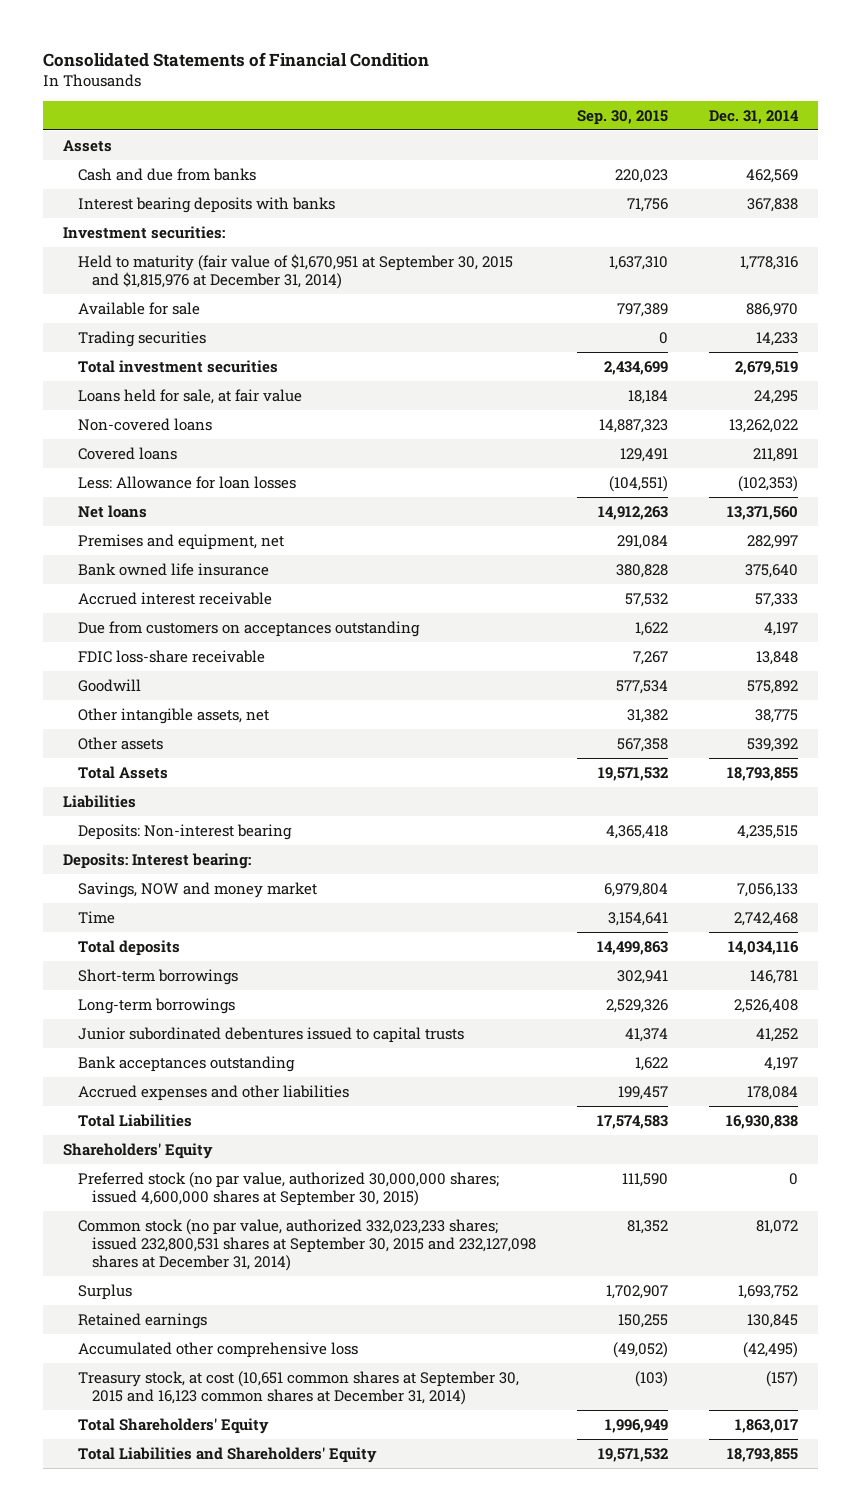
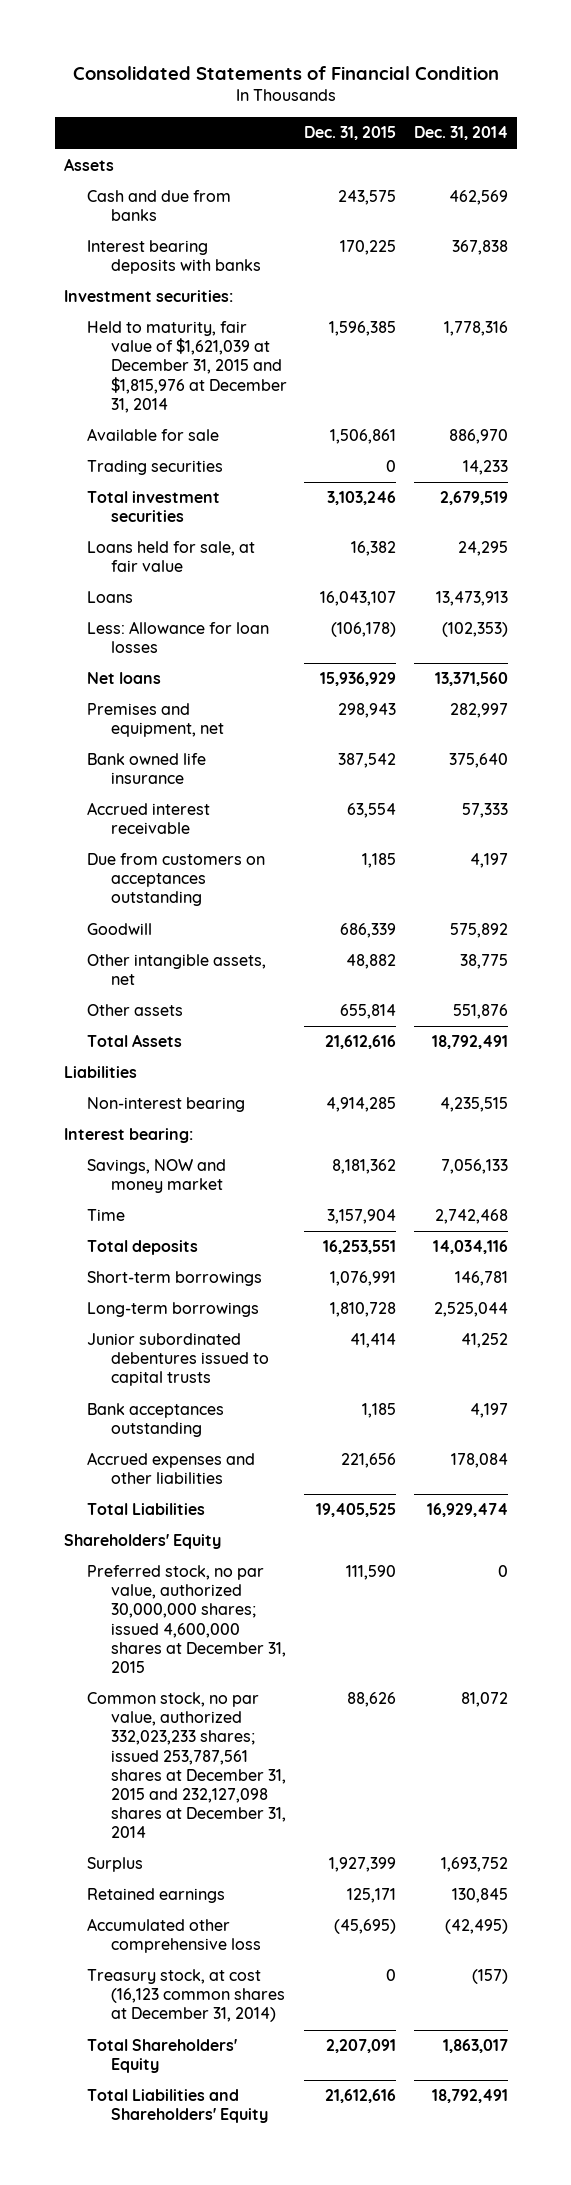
[576,109,668,125] Sep. 30, 2015 -> none
none -> [304,126,397,141] Dec. 31, 2015
[77,253,513,289] Held to maturity (fair value of $1,670,951 at September 30, 2015 and $1,815,976 at December 31, 2014) -> [87,321,287,413] Held to maturity, fair value of $1,621,039 at December 31, 2015 and $1,815,976 at December 31, 2014
[77,446,177,460] Covered loans -> none
[77,417,212,431] Non-covered loans -> [87,591,134,604] Loans
[728,418,798,433] 13,262,022 -> [435,591,508,607] 13,473,913
[77,649,265,663] FDIC loss-share receivable -> none
[746,737,798,752] 539,392 -> [452,1004,508,1020] 551,876
[726,766,798,781] 18,793,855 -> [431,1035,508,1050] 18,792,491
[77,823,292,840] Deposits: Non-interest bearing -> [87,1097,246,1113] Non-interest bearing
[63,852,252,869] Deposits: Interest bearing: -> [63,1128,193,1144] Interest bearing:
[733,998,798,1013] 2,526,408 -> [433,1302,508,1318] 2,525,044
[725,1114,798,1129] 16,930,838 -> [426,1503,508,1518] 16,929,474
[77,1171,499,1206] Preferred stock (no par value, authorized 30,000,000 shares; issued 4,600,000 shares at September 30, 2015) -> [87,1565,286,1673] Preferred stock, no par value, authorized 30,000,000 shares; issued 4,600,000 shares at December 31, 2015
[77,1218,536,1272] Common stock (no par value, authorized 332,023,233 shares; issued 232,800,531 shares at September 30, 2015 and 232,127,098 shares at December 31, 2014) -> [87,1692,286,1838] Common stock, no par value, authorized 332,023,233 shares; issued 253,787,561 shares at December 31, 2015 and 232,127,098 shares at December 31, 2014
[77,1370,519,1405] Treasury stock, at cost (10,651 common shares at September 30, 2015 and 16,123 common shares at December 31, 2014) -> [87,1969,285,2023] Treasury stock, at cost (16,123 common shares at December 31, 2014)
[726,1447,798,1462] 18,793,855 -> [431,2089,508,2104] 18,792,491

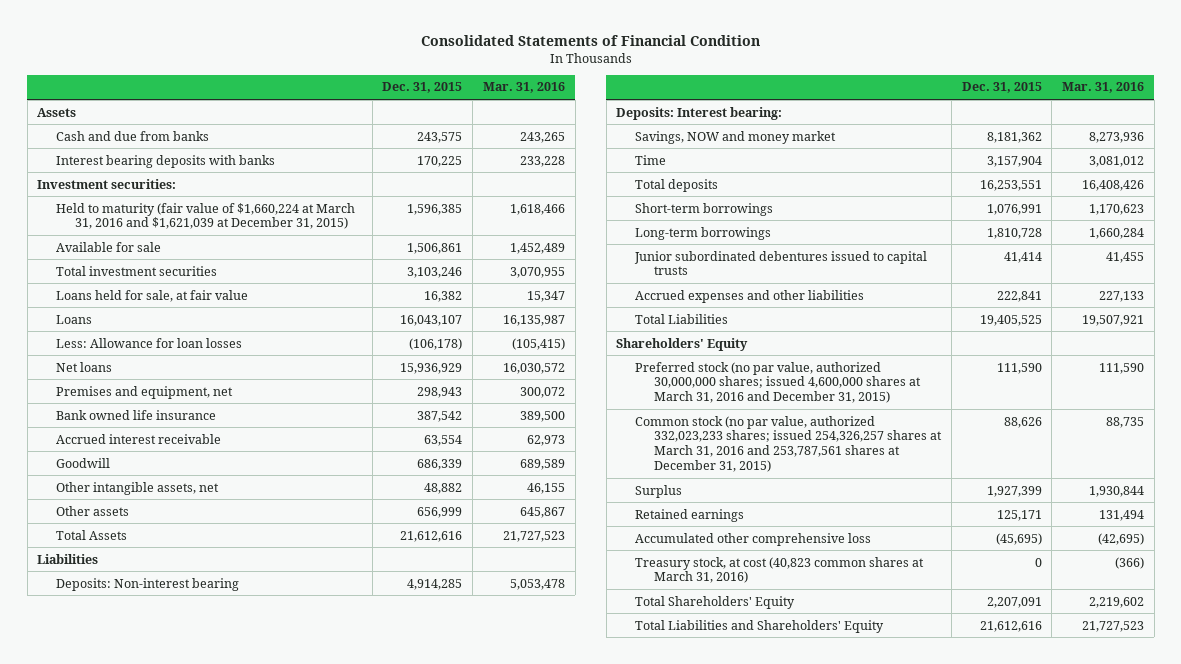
[413,126,508,141] Dec. 31, 2014 -> none
none -> [483,82,566,94] Mar. 31, 2016
[87,321,287,413] Held to maturity, fair value of $1,621,039 at December 31, 2015 and $1,815,976 at December 31, 2014 -> [56,202,356,230] Held to maturity (fair value of $1,660,224 at March 31, 2016 and $1,621,039 at December 31, 2015)
[87,460,224,476] Trading securities -> none
[87,853,266,907] Due from customers on acceptances outstanding -> none
[340,1004,397,1020] 655,814 -> [417,506,463,518] 656,999
[87,1097,246,1113] Non-interest bearing -> [56,577,240,591] Deposits: Non-interest bearing
[63,1128,193,1144] Interest bearing: -> [616,106,783,120] Deposits: Interest bearing:
[87,1403,225,1438] Bank acceptances outstanding -> none
[341,1453,397,1469] 221,656 -> [996,290,1042,302] 222,841
[87,1565,286,1673] Preferred stock, no par value, authorized 30,000,000 shares; issued 4,600,000 shares at December 31, 2015 -> [635,361,921,404] Preferred stock (no par value, authorized 30,000,000 shares; issued 4,600,000 shares at March 31, 2016 and December 31, 2015)
[87,1692,286,1838] Common stock, no par value, authorized 332,023,233 shares; issued 253,787,561 shares at December 31, 2015 and 232,127,098 shares at December 31, 2014 -> [635,415,942,473] Common stock (no par value, authorized 332,023,233 shares; issued 254,326,257 shares at March 31, 2016 and 253,787,561 shares at December 31, 2015)
[87,1969,285,2023] Treasury stock, at cost (16,123 common shares at December 31, 2014) -> [635,556,925,584] Treasury stock, at cost (40,823 common shares at March 31, 2016)

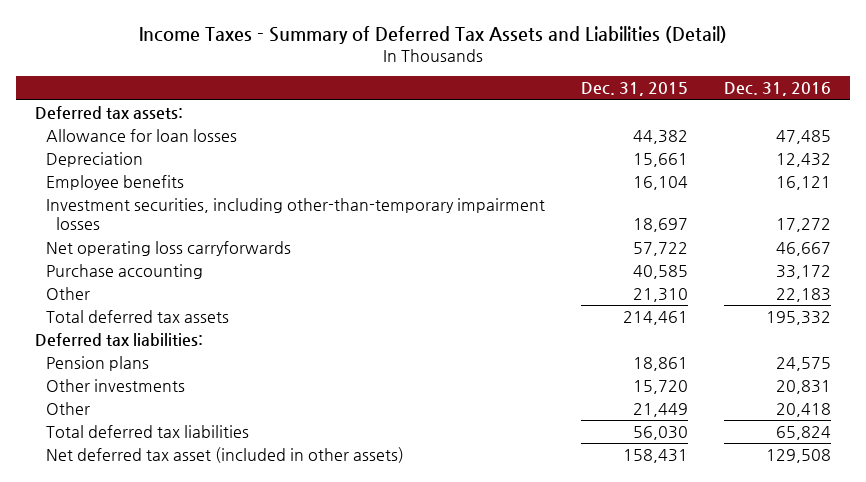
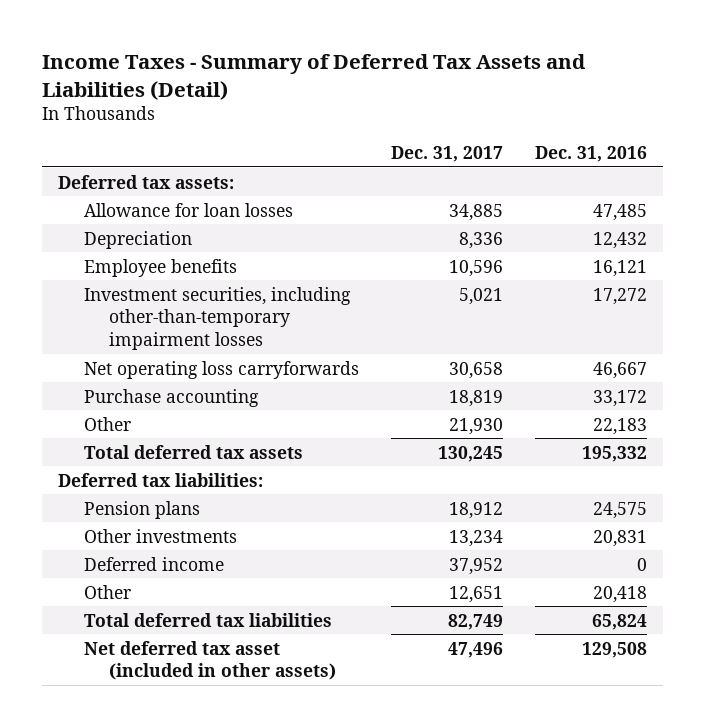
[581,82,689,97] Dec. 31, 2015 -> none
none -> [390,145,503,162] Dec. 31, 2017
none -> [83,556,224,571] Deferred income

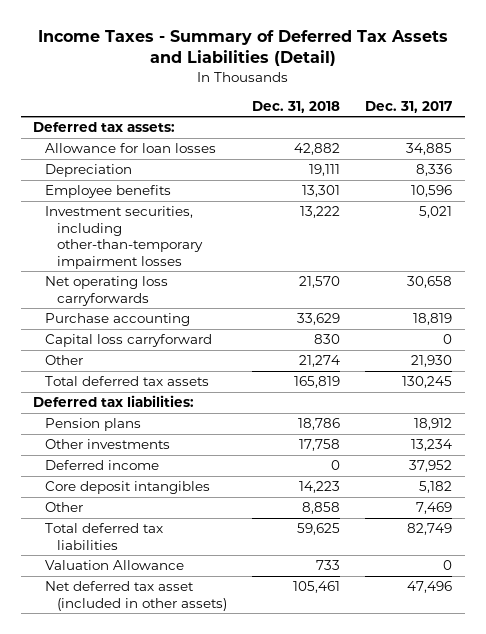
[535,145,648,162] Dec. 31, 2016 -> none
none -> [252,100,341,113] Dec. 31, 2018
none -> [45,334,213,348] Capital loss carryforward
none -> [45,481,211,495] Core deposit intangibles
[448,585,503,603] 12,651 -> [416,502,453,515] 7,469
none -> [45,560,185,571] Valuation Allowance

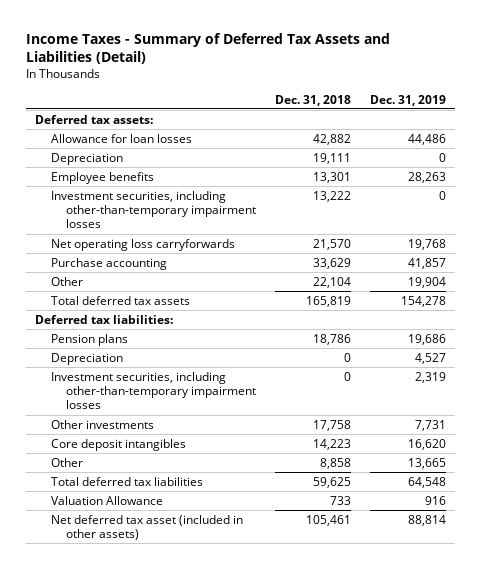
[365,100,453,113] Dec. 31, 2017 -> none
none -> [369,94,446,106] Dec. 31, 2019
[45,334,213,348] Capital loss carryforward -> none
[299,355,341,368] 21,274 -> [312,276,351,288] 22,104
none -> [50,352,123,365] Depreciation
none -> [50,371,256,410] Investment securities, including other-than-temporary impairment losses
[45,460,160,471] Deferred income -> none

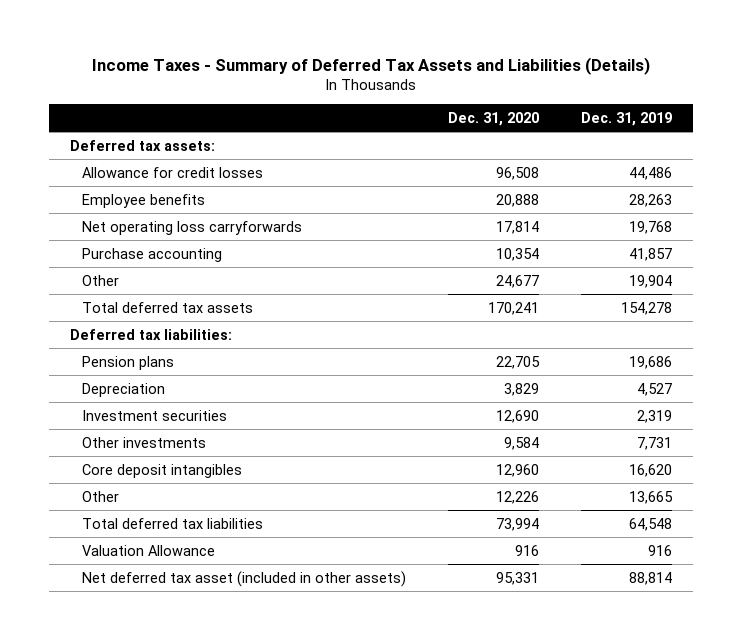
[25,33,390,65] Income Taxes - Summary of Deferred Tax Assets and Liabilities (Detail) -> [91,56,650,75] Income Taxes - Summary of Deferred Tax Assets and Liabilities (Details)
[274,94,351,106] Dec. 31, 2018 -> none
none -> [447,112,539,127] Dec. 31, 2020
[50,152,123,165] Depreciation -> none
[50,133,192,143] Allowance for loan losses -> [81,166,263,178] Allowance for credit losses
[50,190,256,229] Investment securities, including other-than-temporary impairment losses -> none
[50,371,256,410] Investment securities, including other-than-temporary impairment losses -> [81,409,227,421] Investment securities

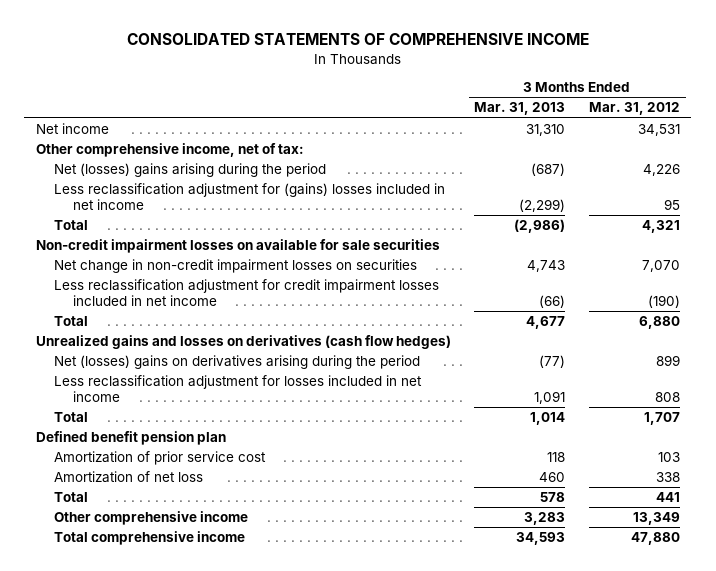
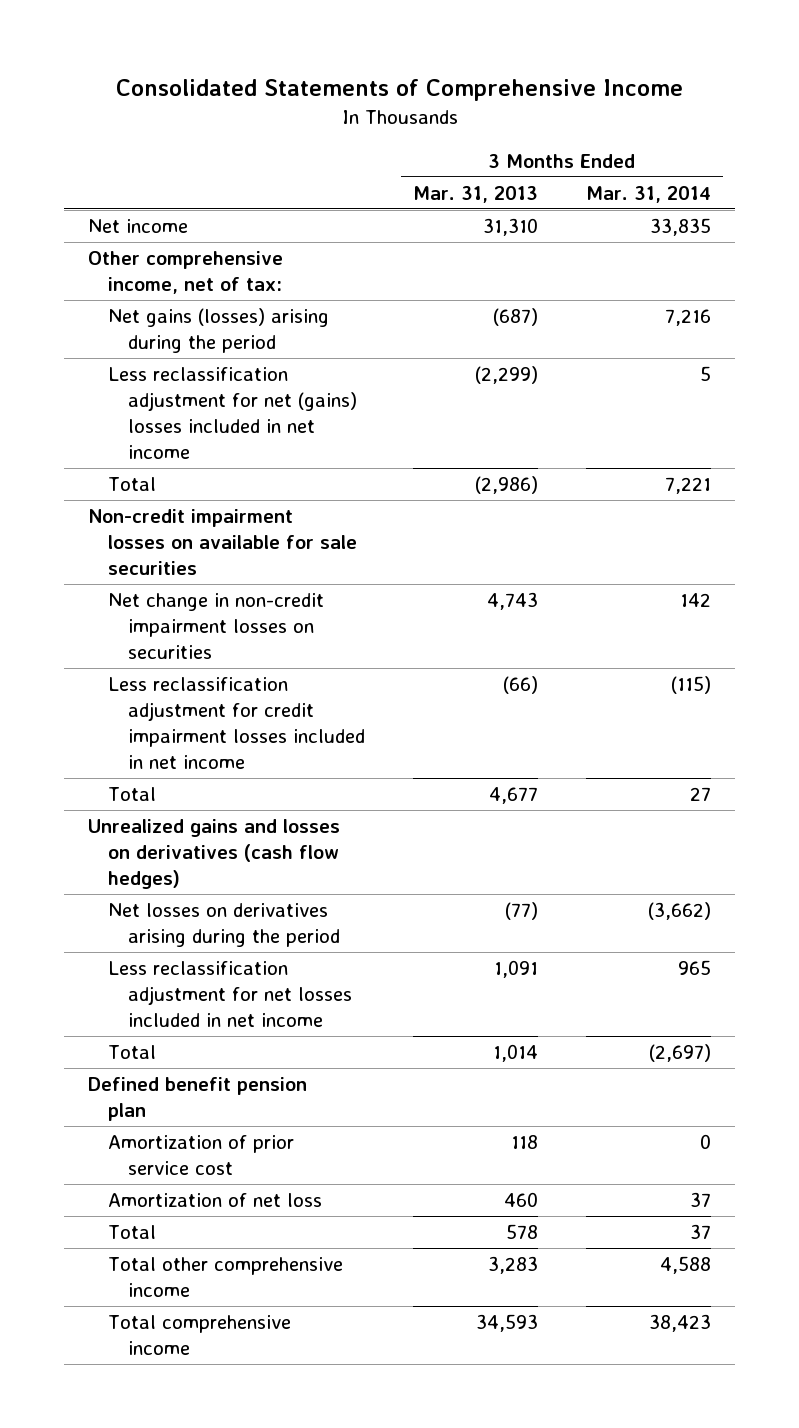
[126,33,589,46] CONSOLIDATED STATEMENTS OF COMPREHENSIVE INCOME -> [115,79,683,102] Consolidated Statements of Comprehensive Income
[588,102,680,116] Mar. 31, 2012 -> none
none -> [585,185,711,203] Mar. 31, 2014
[54,162,327,177] Net (losses) gains arising during the period -> [108,307,330,353] Net gains (losses) arising during the period
[54,182,446,210] Less reclassification adjustment for (gains) losses included in net income -> [108,366,357,459] Less reclassification adjustment for net (gains) losses included in net income
[54,354,421,369] Net (losses) gains on derivatives arising during the period -> [108,902,340,947] Net losses on derivatives arising during the period
[54,374,423,402] Less reclassification adjustment for losses included in net income -> [108,960,352,1027] Less reclassification adjustment for net losses included in net income
[54,510,249,525] Other comprehensive income -> [108,1256,344,1297] Total other comprehensive income

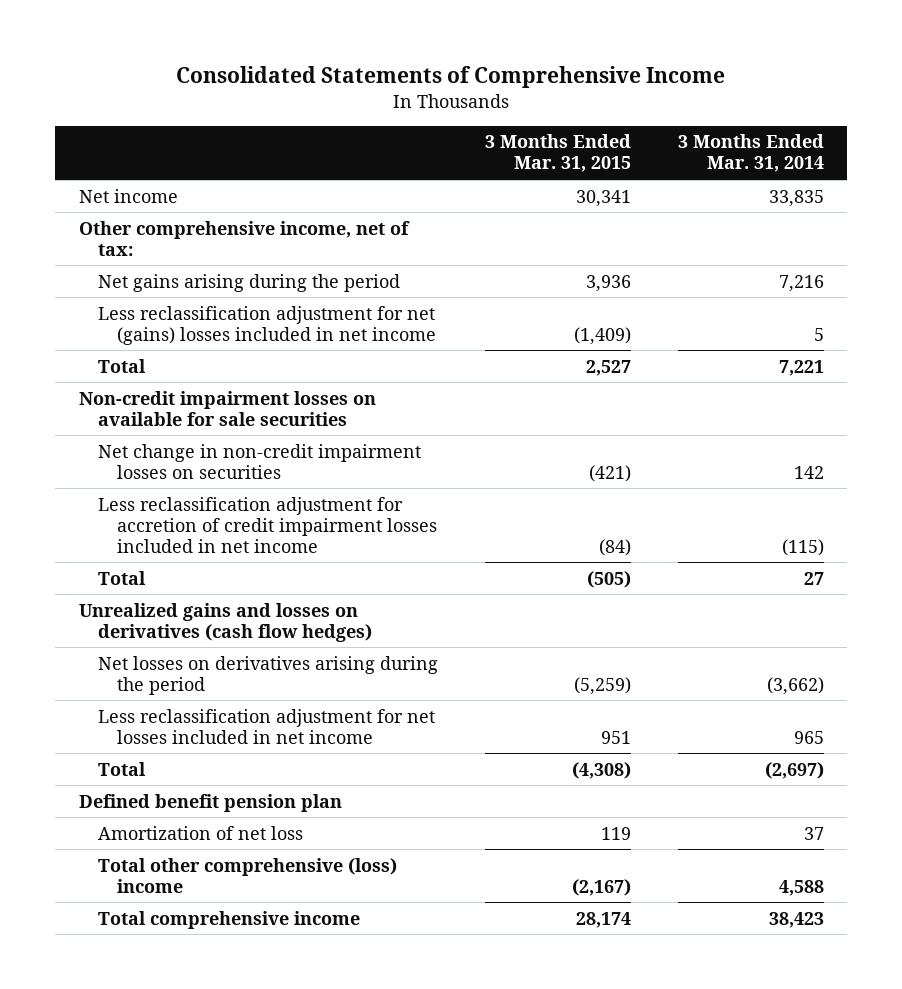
[412,185,538,203] Mar. 31, 2013 -> none
none -> [484,134,631,173] 3 Months Ended Mar. 31, 2015
[108,307,330,353] Net gains (losses) arising during the period -> [97,273,400,292] Net gains arising during the period
[108,676,365,769] Less reclassification adjustment for credit impairment losses included in net income -> [97,496,438,553] Less reclassification adjustment for accretion of credit impairment losses included in net income
[108,1134,295,1175] Amortization of prior service cost -> none
[108,1224,157,1239] Total -> none
[108,1256,344,1297] Total other comprehensive income -> [97,857,397,893] Total other comprehensive (loss) income

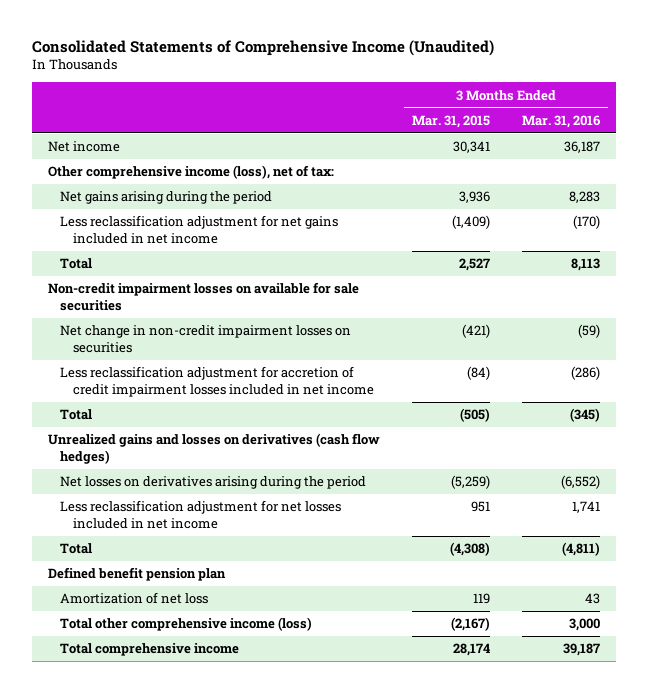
[176,66,726,89] Consolidated Statements of Comprehensive Income -> [31,39,494,56] Consolidated Statements of Comprehensive Income (Unaudited)
[677,134,824,173] 3 Months Ended Mar. 31, 2014 -> none
none -> [522,114,601,128] Mar. 31, 2016
[78,220,410,256] Other comprehensive income, net of tax: -> [47,165,334,180] Other comprehensive income (loss), net of tax:
[97,305,437,345] Less reclassification adjustment for net (gains) losses included in net income -> [60,215,339,244] Less reclassification adjustment for net gains included in net income
[97,857,397,893] Total other comprehensive (loss) income -> [60,617,313,632] Total other comprehensive income (loss)

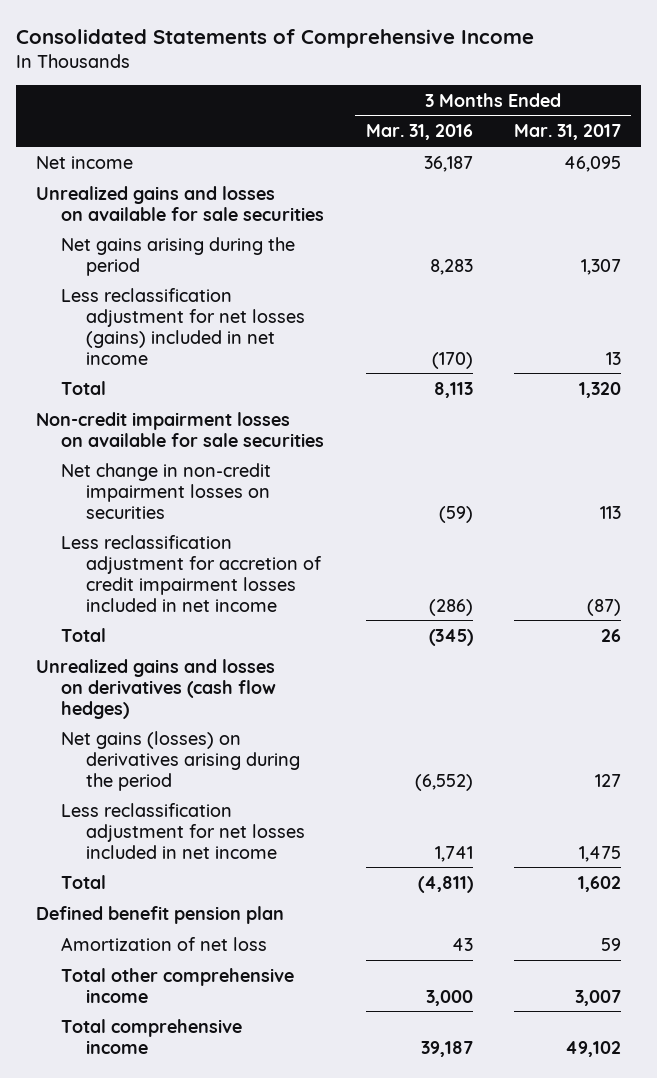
[31,39,494,56] Consolidated Statements of Comprehensive Income (Unaudited) -> [15,28,534,48] Consolidated Statements of Comprehensive Income
[411,114,490,128] Mar. 31, 2015 -> none
none -> [513,124,621,141] Mar. 31, 2017
[47,165,334,180] Other comprehensive income (loss), net of tax: -> none
none -> [36,185,325,221] Unrealized gains and losses on available for sale securities
[60,215,339,244] Less reclassification adjustment for net gains included in net income -> [61,287,306,365] Less reclassification adjustment for net losses (gains) included in net income
[60,476,367,490] Net losses on derivatives arising during the period -> [61,730,301,791] Net gains (losses) on derivatives arising during the period
[60,617,313,632] Total other comprehensive income (loss) -> [61,967,295,1003] Total other comprehensive income

